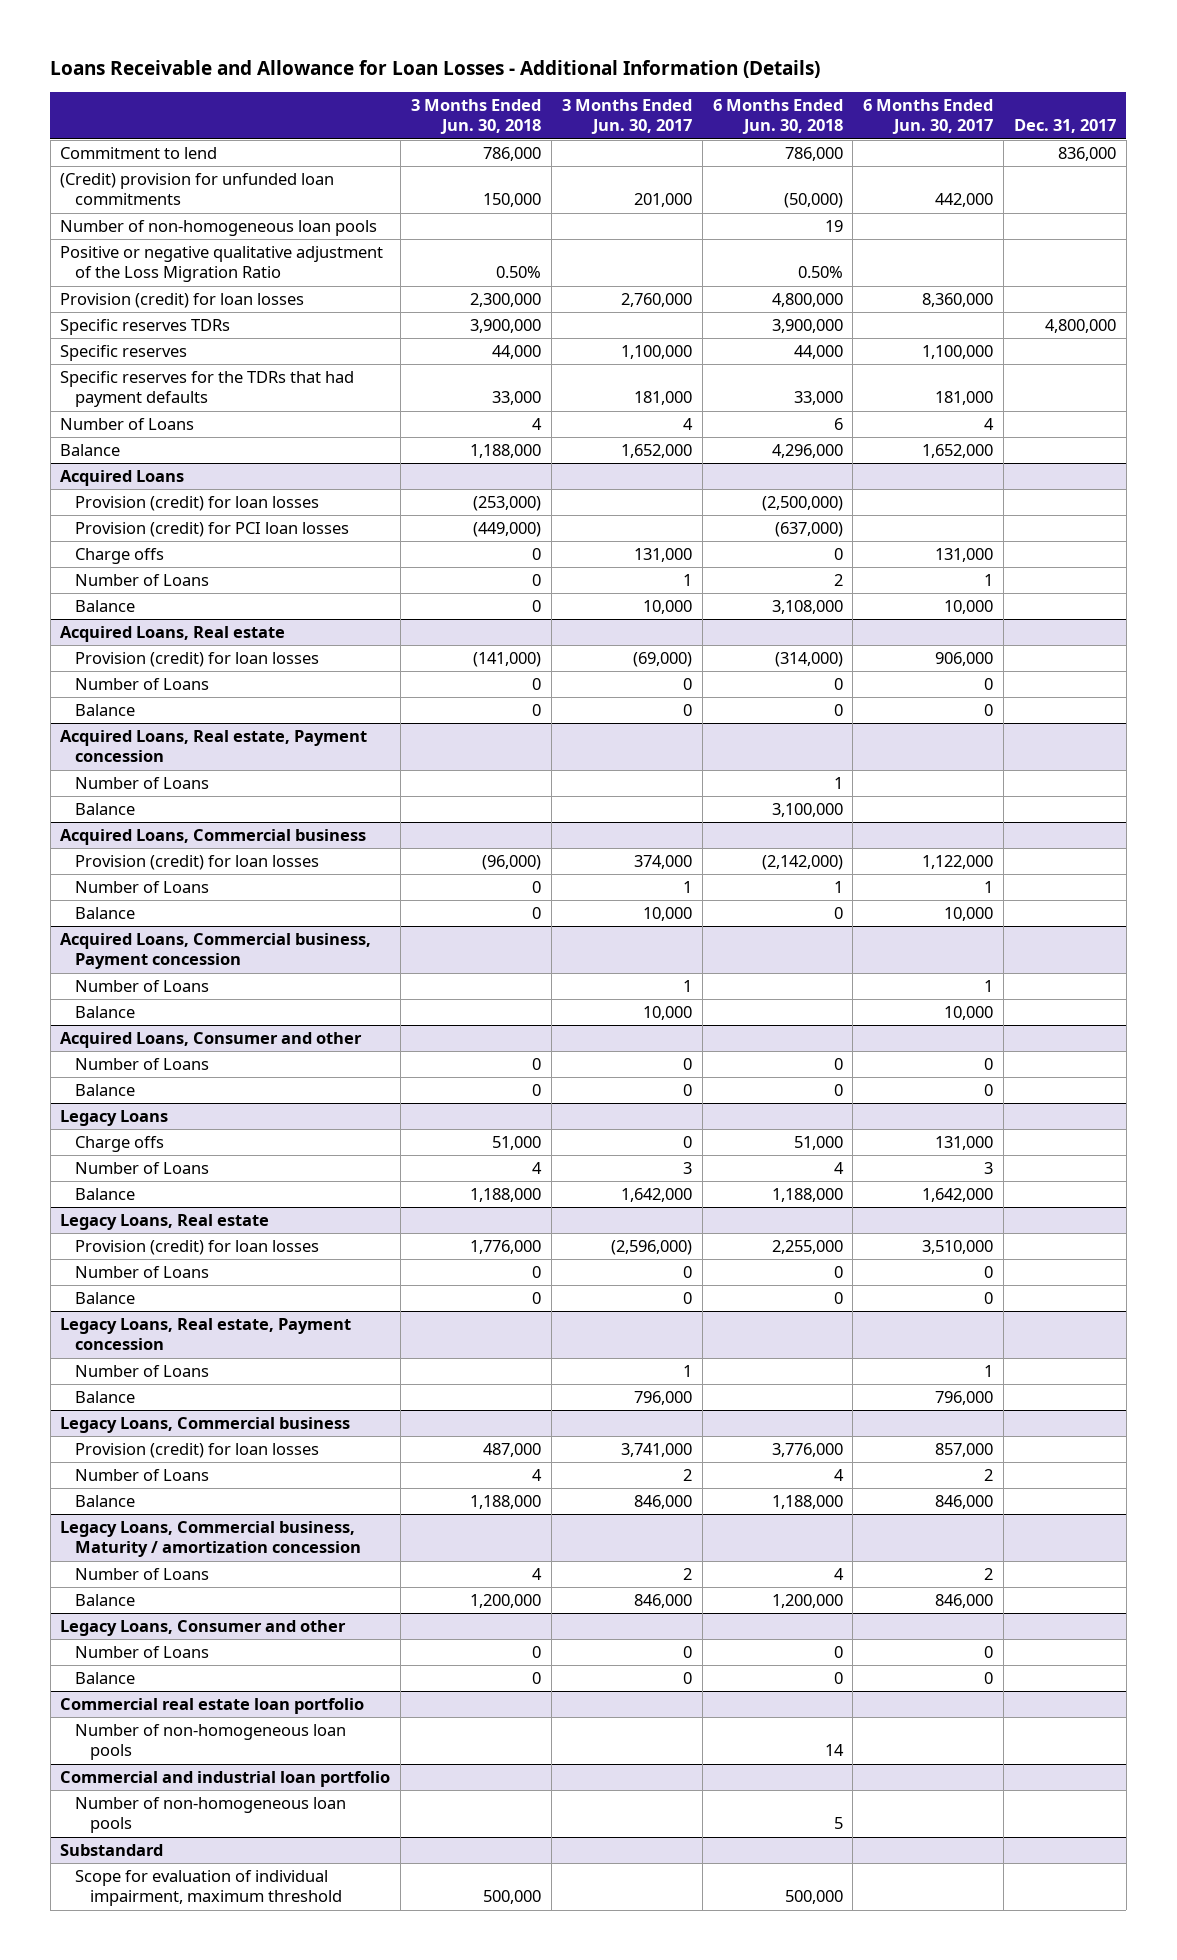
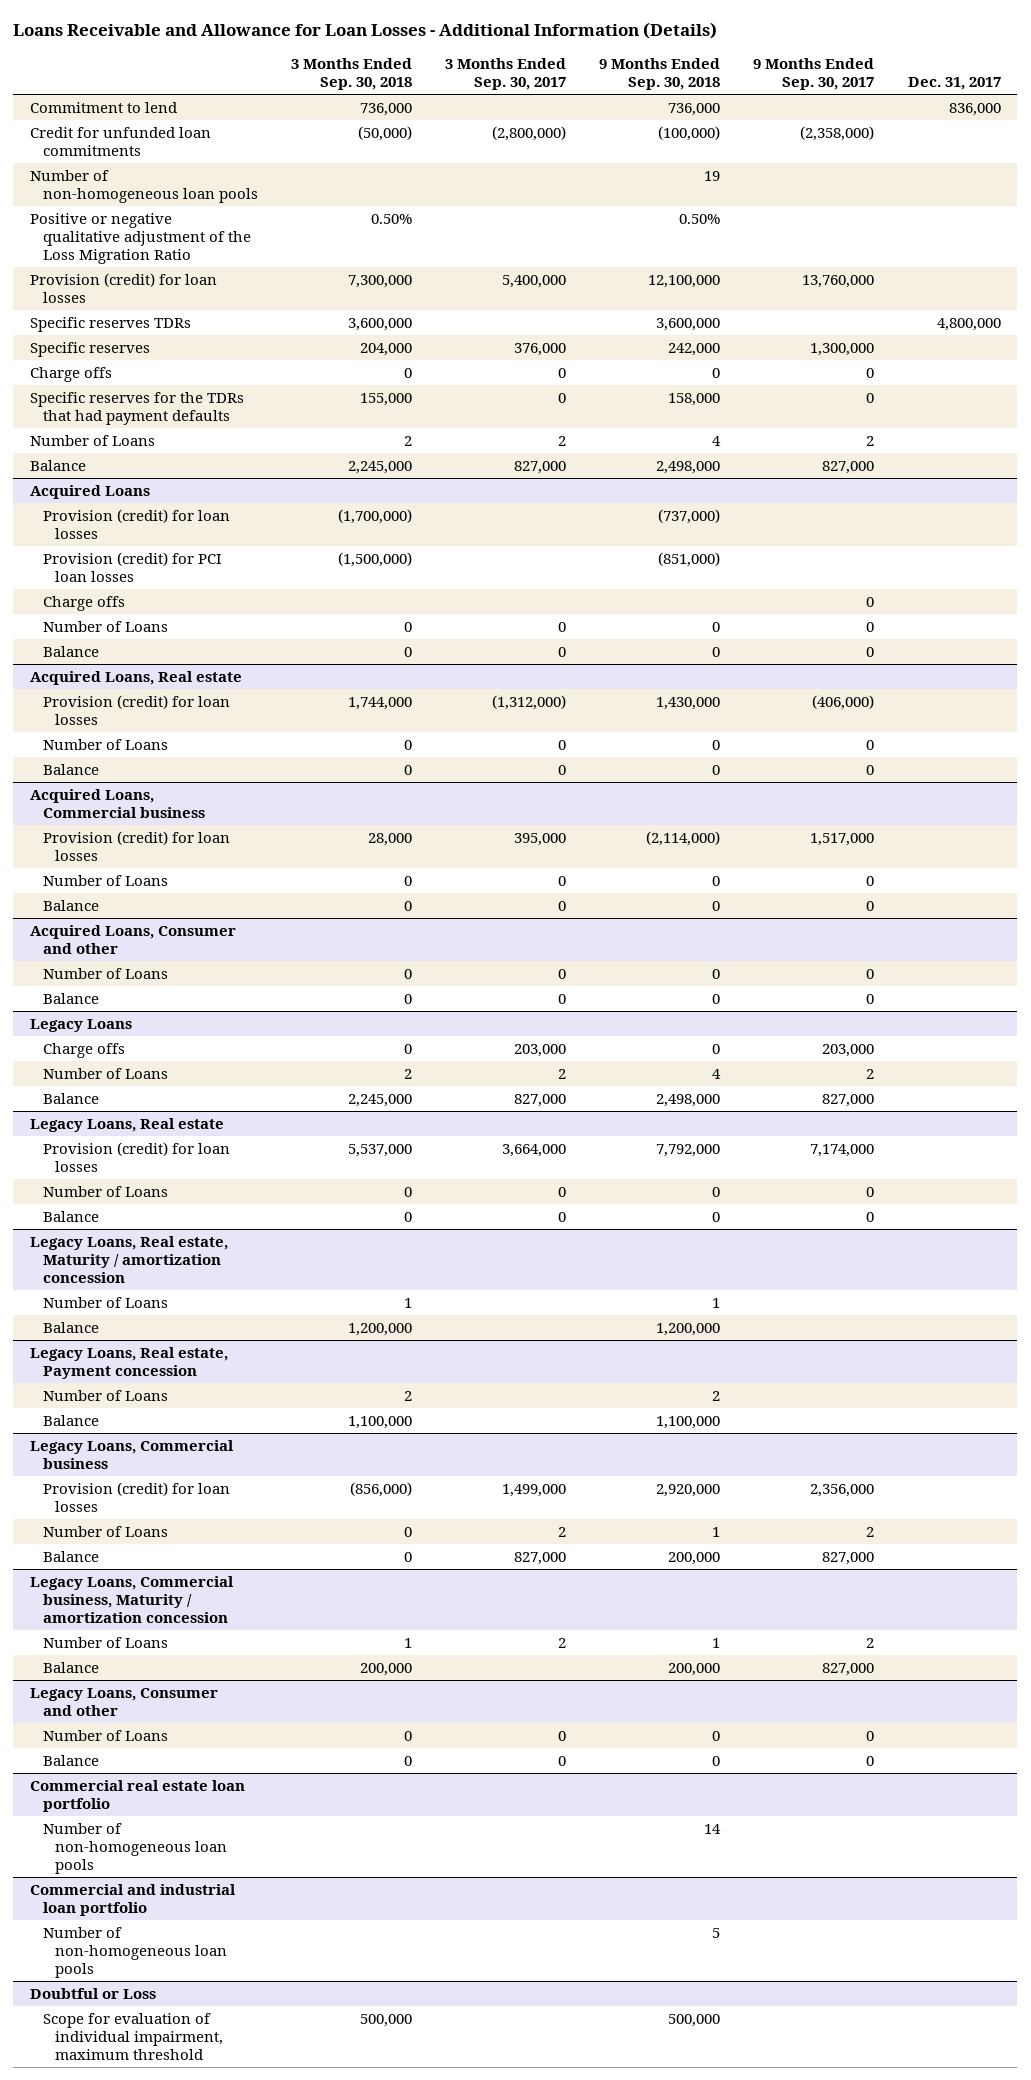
[411,98,542,135] 3 Months Ended Jun. 30, 2018 -> none
[561,98,692,135] 3 Months Ended Jun. 30, 2017 -> none
[712,98,843,135] 6 Months Ended Jun. 30, 2018 -> none
[863,98,994,135] 6 Months Ended Jun. 30, 2017 -> none
none -> [290,58,412,91] 3 Months Ended Sep. 30, 2018
none -> [445,58,567,91] 3 Months Ended Sep. 30, 2017
none -> [599,58,721,91] 9 Months Ended Sep. 30, 2018
none -> [753,58,875,91] 9 Months Ended Sep. 30, 2017
[60,173,335,206] (Credit) provision for unfunded loan commitments -> [30,126,212,156] Credit for unfunded loan commitments
none -> [30,366,113,382] Charge offs
[60,730,368,763] Acquired Loans, Real estate, Payment concession -> none
[75,777,210,790] Number of Loans -> none
[75,803,136,816] Balance -> none
[60,933,372,970] Acquired Loans, Commercial business, Payment concession -> none
[75,980,210,993] Number of Loans -> none
[75,1006,136,1019] Balance -> none
none -> [30,1235,229,1283] Legacy Loans, Real estate, Maturity / amortization concession
none -> [42,1296,168,1308] Number of Loans
none -> [42,1321,99,1333] Balance
[60,1844,164,1857] Substandard -> none
[75,1870,342,1907] Scope for evaluation of individual impairment, maximum threshold -> none
none -> [30,1987,157,1999] Doubtful or Loss
none -> [42,2012,224,2060] Scope for evaluation of individual impairment, maximum threshold

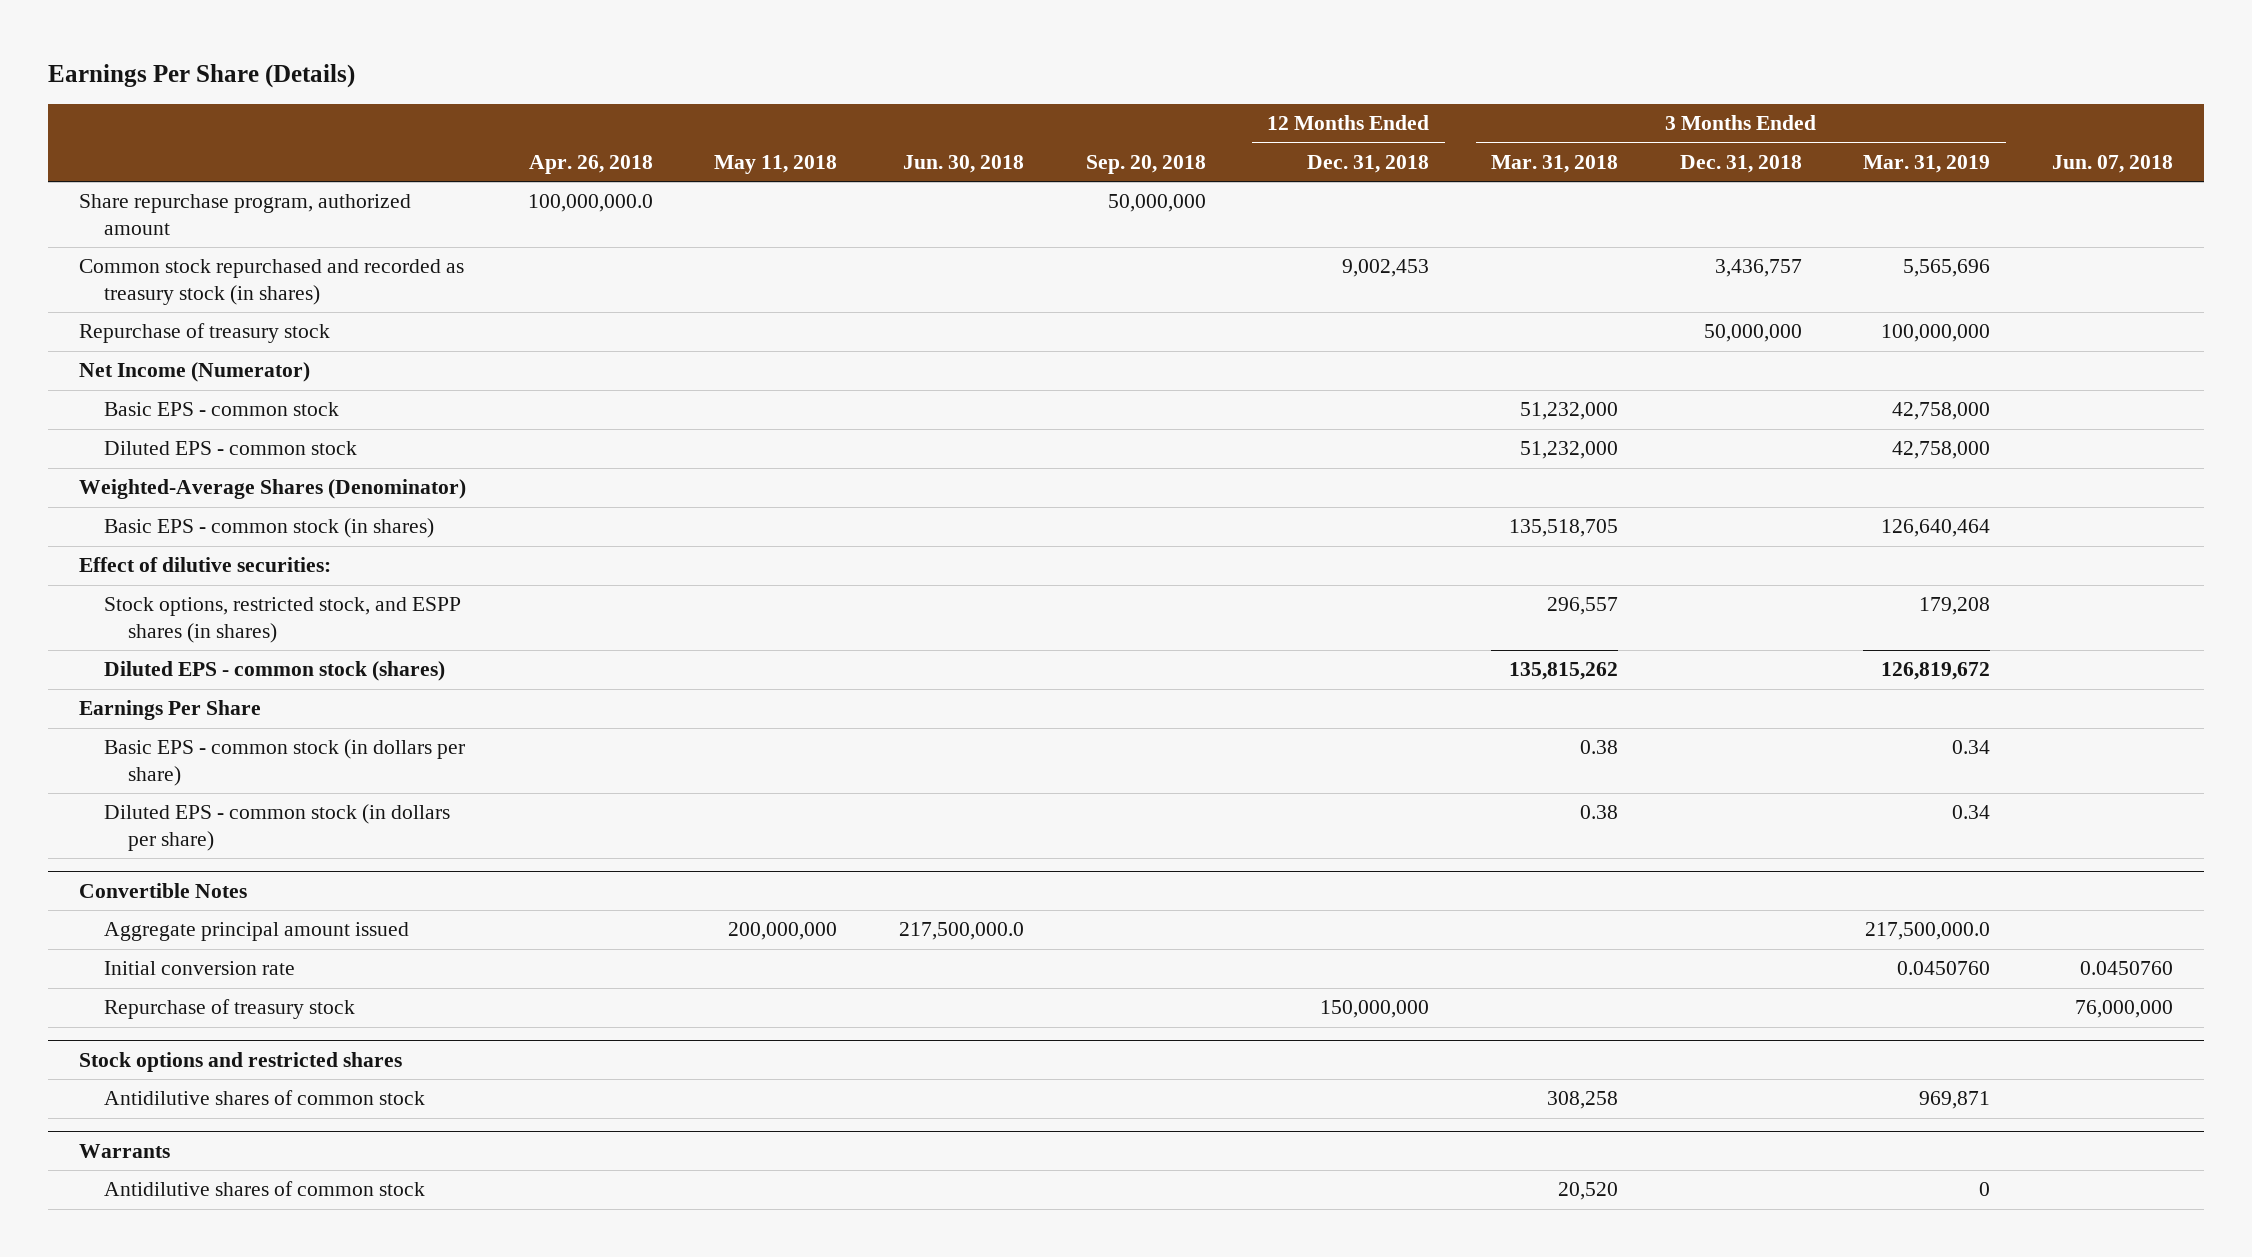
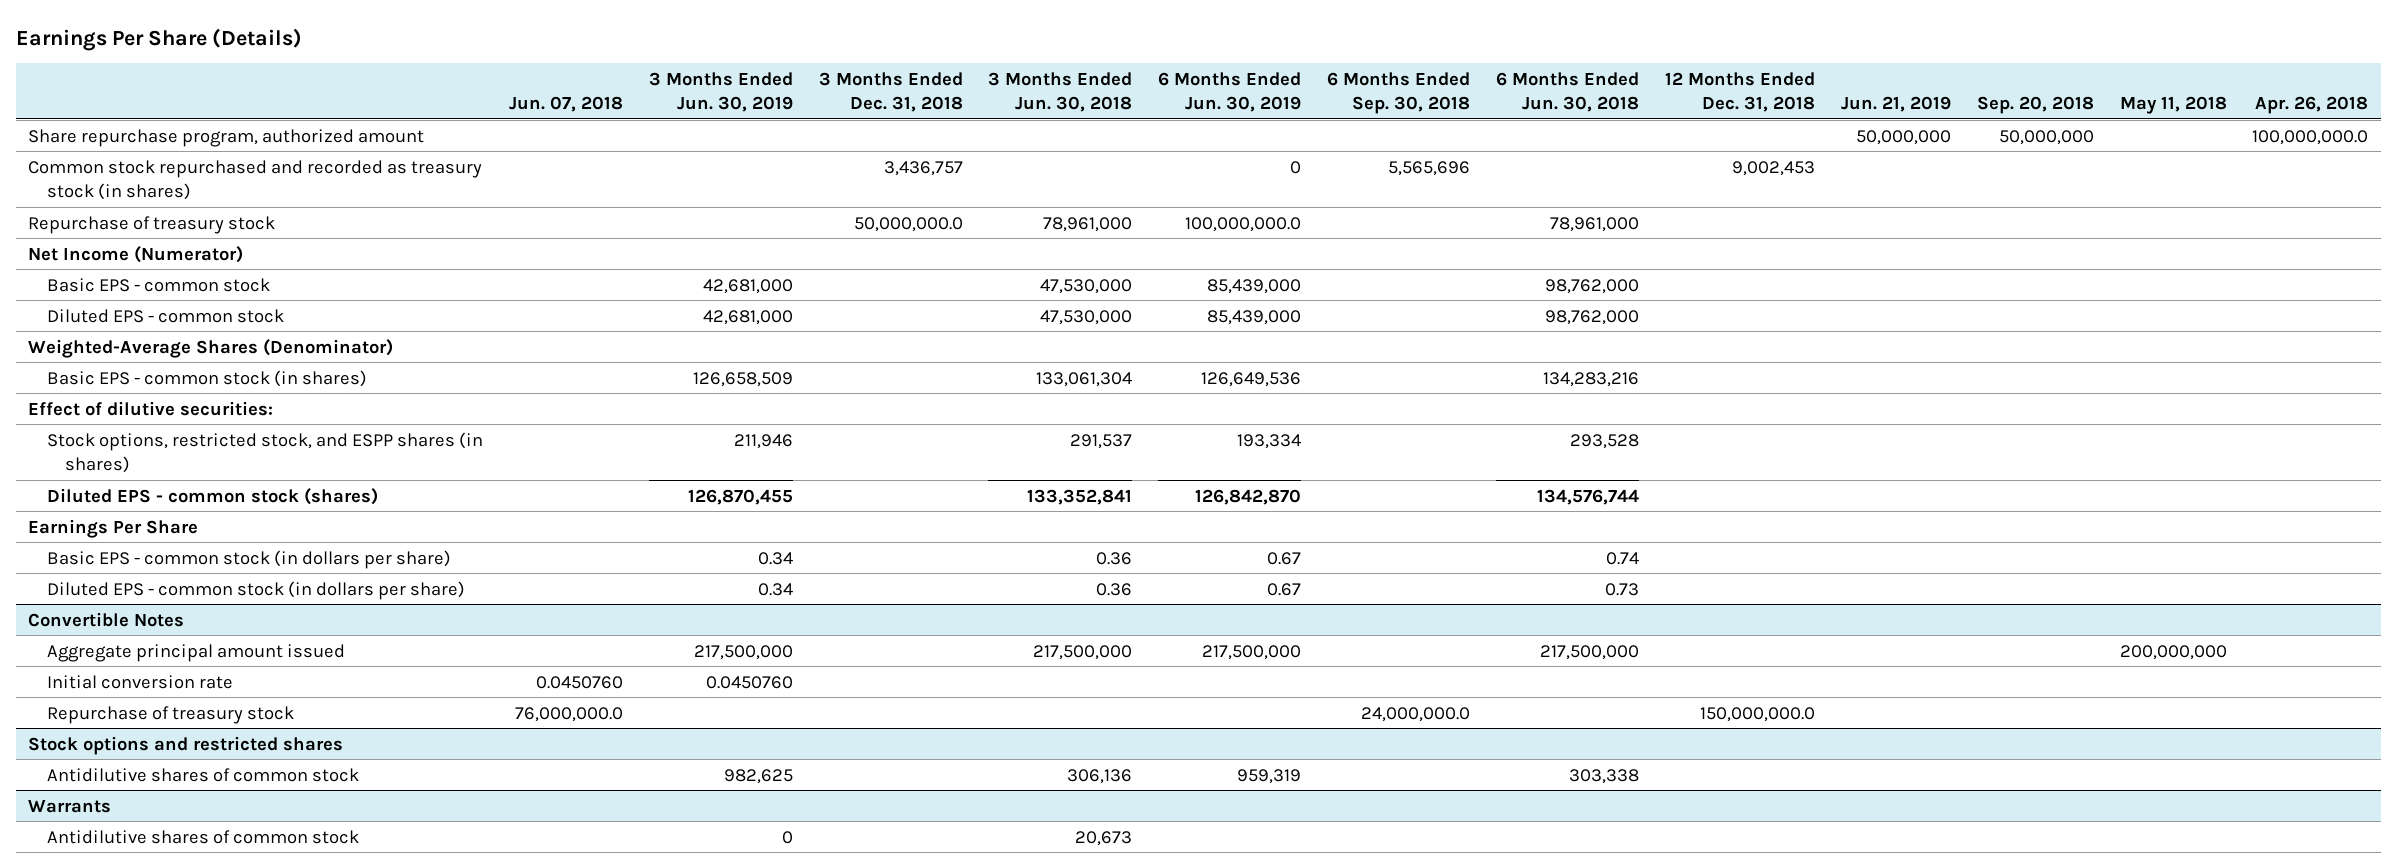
[903,154,1025,173] Jun. 30, 2018 -> none
[1491,154,1619,173] Mar. 31, 2018 -> none
[1863,154,1991,173] Mar. 31, 2019 -> none
none -> [648,71,793,113] 3 Months Ended Jun. 30, 2019
none -> [988,71,1133,113] 3 Months Ended Jun. 30, 2018
none -> [1158,71,1302,113] 6 Months Ended Jun. 30, 2019
none -> [1327,71,1471,115] 6 Months Ended Sep. 30, 2018
none -> [1496,71,1640,113] 6 Months Ended Jun. 30, 2018
none -> [1840,96,1951,113] Jun. 21, 2019
[1703,324,1802,343] 50,000,000 -> [853,216,963,232] 50,000,000.0
[1320,1000,1430,1019] 150,000,000 -> [1699,706,1815,722] 150,000,000.0
[2074,1000,2173,1019] 76,000,000 -> [514,706,623,722] 76,000,000.0

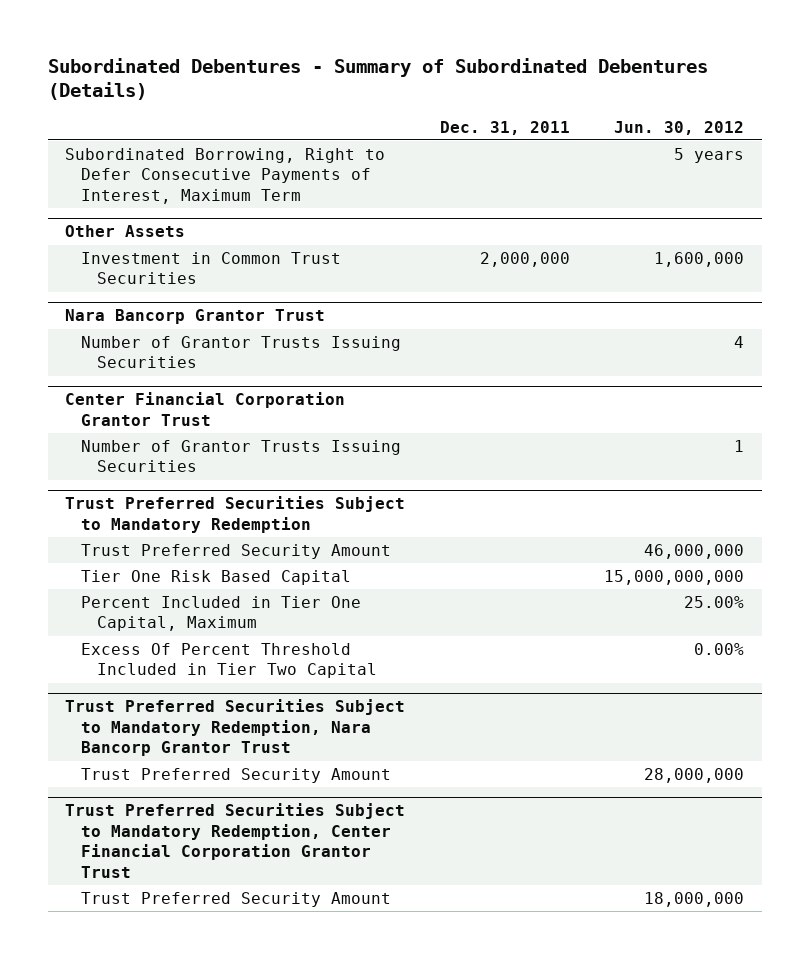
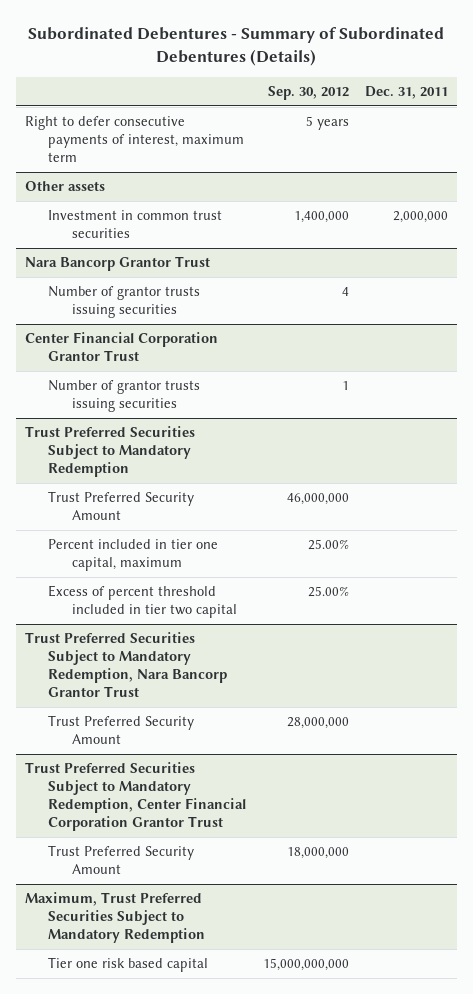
[614,120,745,135] Jun. 30, 2012 -> none
none -> [267,86,349,101] Sep. 30, 2012
[65,148,386,204] Subordinated Borrowing, Right to Defer Consecutive Payments of Interest, Maximum Term -> [24,116,245,163] Right to defer consecutive payments of interest, maximum term
[65,225,186,238] Other Assets -> [24,181,105,192] Other assets
[80,252,341,285] Investment in Common Trust Securities -> [48,210,223,239] Investment in common trust securities
[80,336,401,369] Number of Grantor Trusts Issuing Securities -> [48,286,201,319] Number of grantor trusts issuing securities
[80,440,401,473] Number of Grantor Trusts Issuing Securities -> [48,380,201,413] Number of grantor trusts issuing securities
[80,570,351,586] Tier One Risk Based Capital -> none
[80,596,361,632] Percent Included in Tier One Capital, Maximum -> [48,539,219,572] Percent included in tier one capital, maximum
[80,643,377,679] Excess Of Percent Threshold Included in Tier Two Capital -> [48,585,237,619] Excess of percent threshold included in tier two capital
none -> [24,892,206,944] Maximum, Trust Preferred Securities Subject to Mandatory Redemption
none -> [48,957,209,973] Tier one risk based capital

